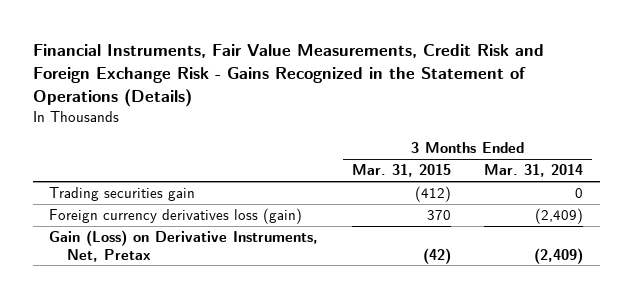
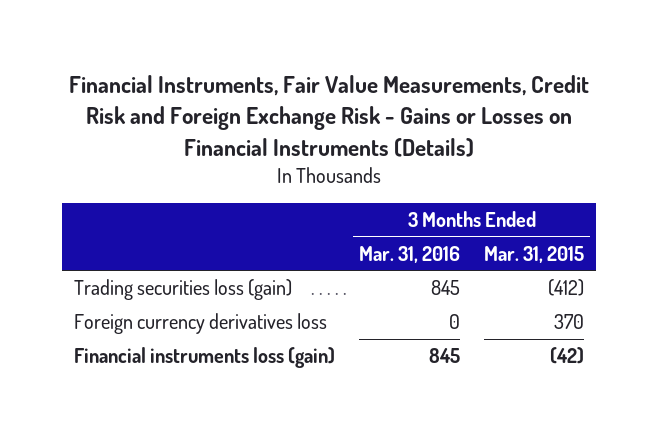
[32,43,544,107] Financial Instruments, Fair Value Measurements, Credit Risk and Foreign Exchange Risk - Gains Recognized in the Statement of Operations (Details) -> [69,75,590,157] Financial Instruments, Fair Value Measurements, Credit Risk and Foreign Exchange Risk - Gains or Losses on Financial Instruments (Details)
[484,164,584,178] Mar. 31, 2014 -> none
none -> [359,245,461,263] Mar. 31, 2016
[49,187,196,202] Trading securities gain -> [74,279,293,301] Trading securities loss (gain)
[49,208,303,225] Foreign currency derivatives loss (gain) -> [74,313,328,335] Foreign currency derivatives loss
[49,230,319,262] Gain (Loss) on Derivative Instruments, Net, Pretax -> [74,347,336,369] Financial instruments loss (gain)

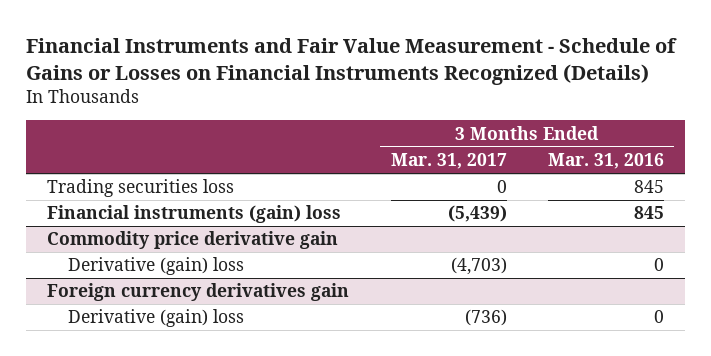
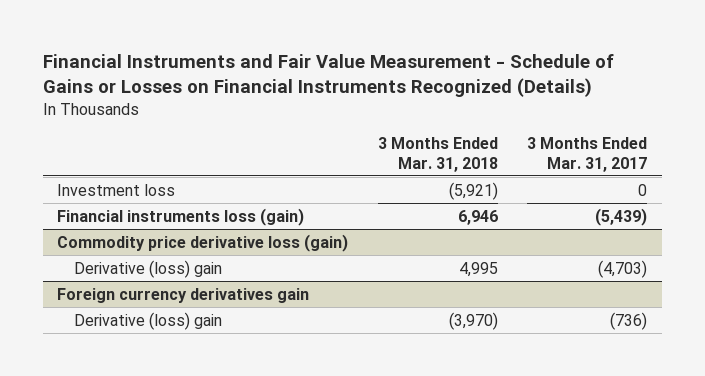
[548,153,665,170] Mar. 31, 2016 -> none
none -> [377,137,498,172] 3 Months Ended Mar. 31, 2018
[47,179,235,198] Trading securities loss -> none
none -> [57,183,176,196] Investment loss
[47,205,342,224] Financial instruments (gain) loss -> [57,207,305,226] Financial instruments loss (gain)
[47,231,339,250] Commodity price derivative gain -> [57,233,349,252] Commodity price derivative loss (gain)
[67,257,244,276] Derivative (gain) loss -> [74,259,223,278] Derivative (loss) gain
[67,309,244,328] Derivative (gain) loss -> [74,311,223,330] Derivative (loss) gain

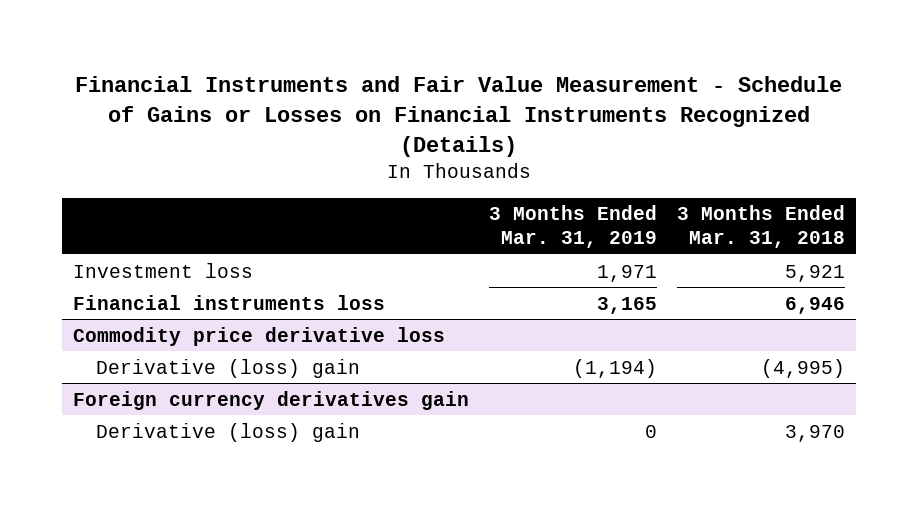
[527,137,648,172] 3 Months Ended Mar. 31, 2017 -> none
none -> [488,205,657,249] 3 Months Ended Mar. 31, 2019
[448,181,498,200] (5,921) -> [785,264,846,282] 5,921
[57,207,305,226] Financial instruments loss (gain) -> [72,294,385,310] Financial instruments loss
[57,233,349,252] Commodity price derivative loss (gain) -> [72,326,445,346] Commodity price derivative loss
[458,261,498,277] 4,995 -> [761,358,846,378] (4,995)
[448,311,498,330] (3,970) -> [785,424,846,442] 3,970

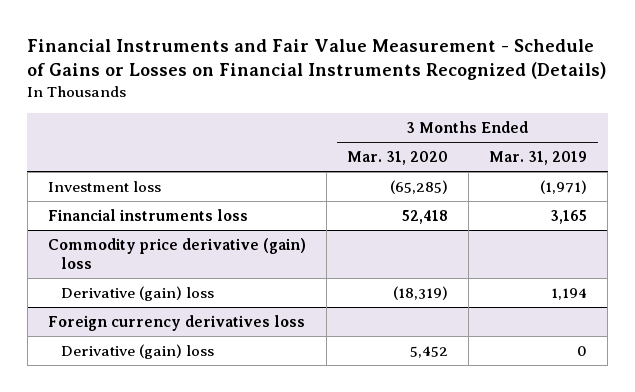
[677,205,846,249] 3 Months Ended Mar. 31, 2018 -> none
none -> [346,151,448,166] Mar. 31, 2020
[596,264,657,282] 1,971 -> [540,180,588,195] (1,971)
[72,326,445,346] Commodity price derivative loss -> [47,238,306,269] Commodity price derivative (gain) loss
[95,358,360,378] Derivative (loss) gain -> [61,286,215,302] Derivative (gain) loss
[572,358,657,378] (1,194) -> [551,288,588,301] 1,194
[72,390,469,410] Foreign currency derivatives gain -> [47,315,305,332] Foreign currency derivatives loss
[95,422,360,442] Derivative (loss) gain -> [61,344,215,360] Derivative (gain) loss

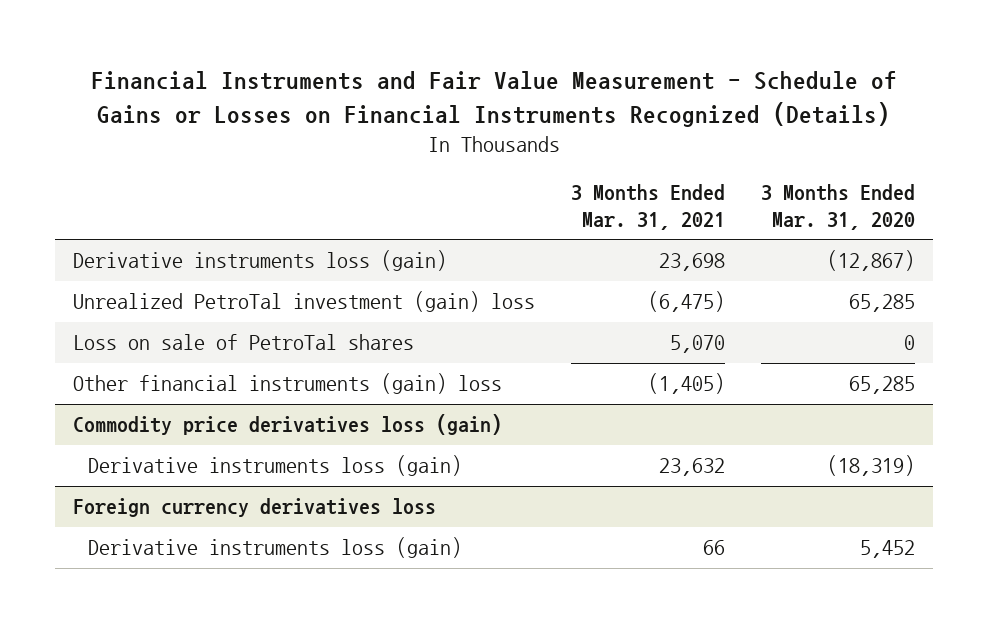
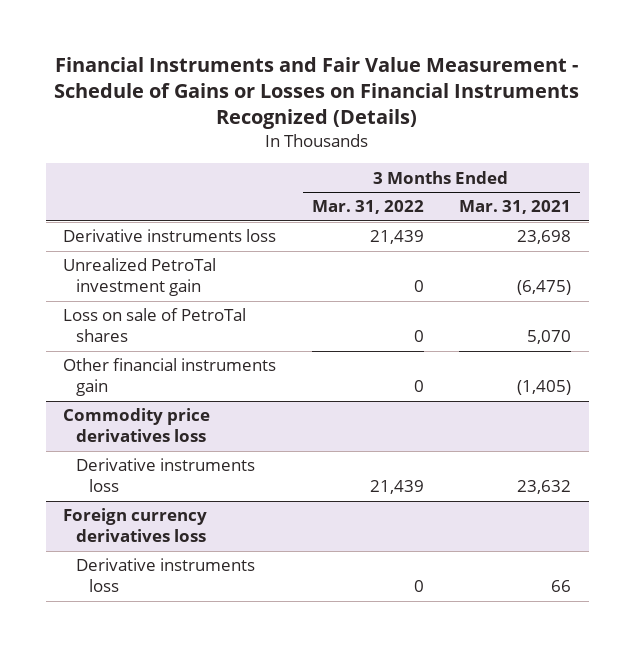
[761,184,916,231] 3 Months Ended Mar. 31, 2020 -> none
none -> [311,200,424,215] Mar. 31, 2022
[73,250,448,272] Derivative instruments loss (gain) -> [63,229,277,243] Derivative instruments loss
[73,291,536,313] Unrealized PetroTal investment (gain) loss -> [63,258,217,297] Unrealized PetroTal investment gain
[73,373,503,395] Other financial instruments (gain) loss -> [63,358,277,397] Other financial instruments gain
[73,414,503,436] Commodity price derivatives loss (gain) -> [63,408,211,443] Commodity price derivatives loss
[88,455,463,477] Derivative instruments loss (gain) -> [76,458,256,493] Derivative instruments loss
[88,537,463,559] Derivative instruments loss (gain) -> [76,558,256,593] Derivative instruments loss

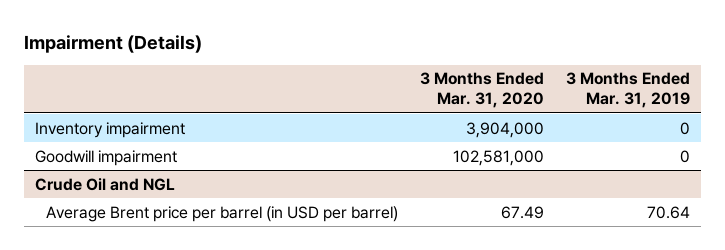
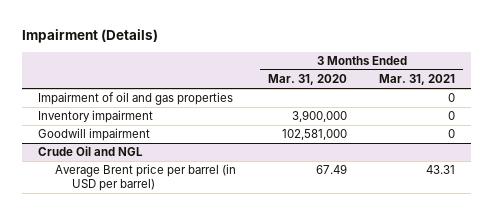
[566,72,691,109] 3 Months Ended Mar. 31, 2019 -> none
none -> [379,74,456,86] Mar. 31, 2021
none -> [37,92,233,106] Impairment of oil and gas properties
[466,121,545,138] 3,904,000 -> [292,110,348,123] 3,900,000

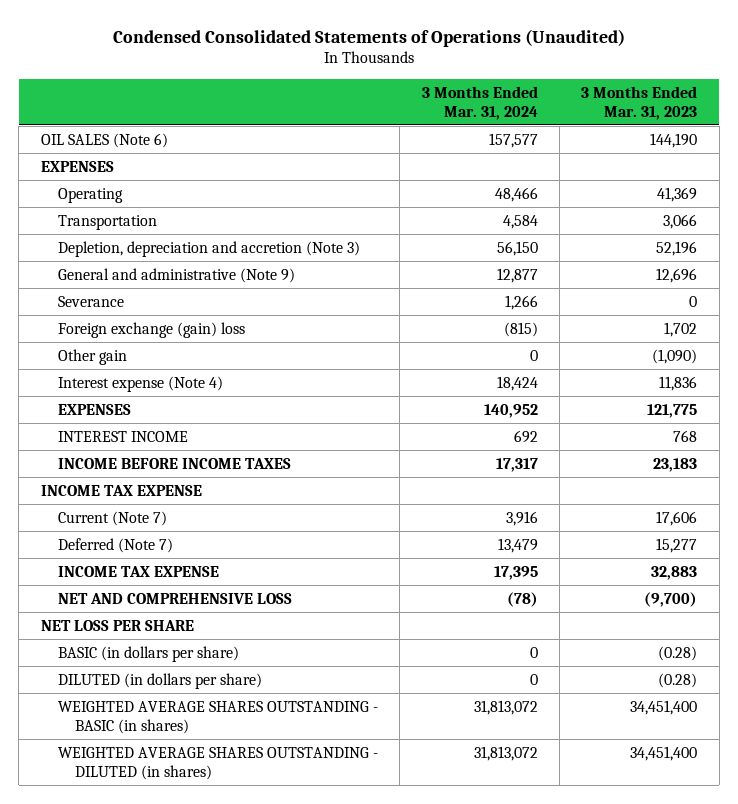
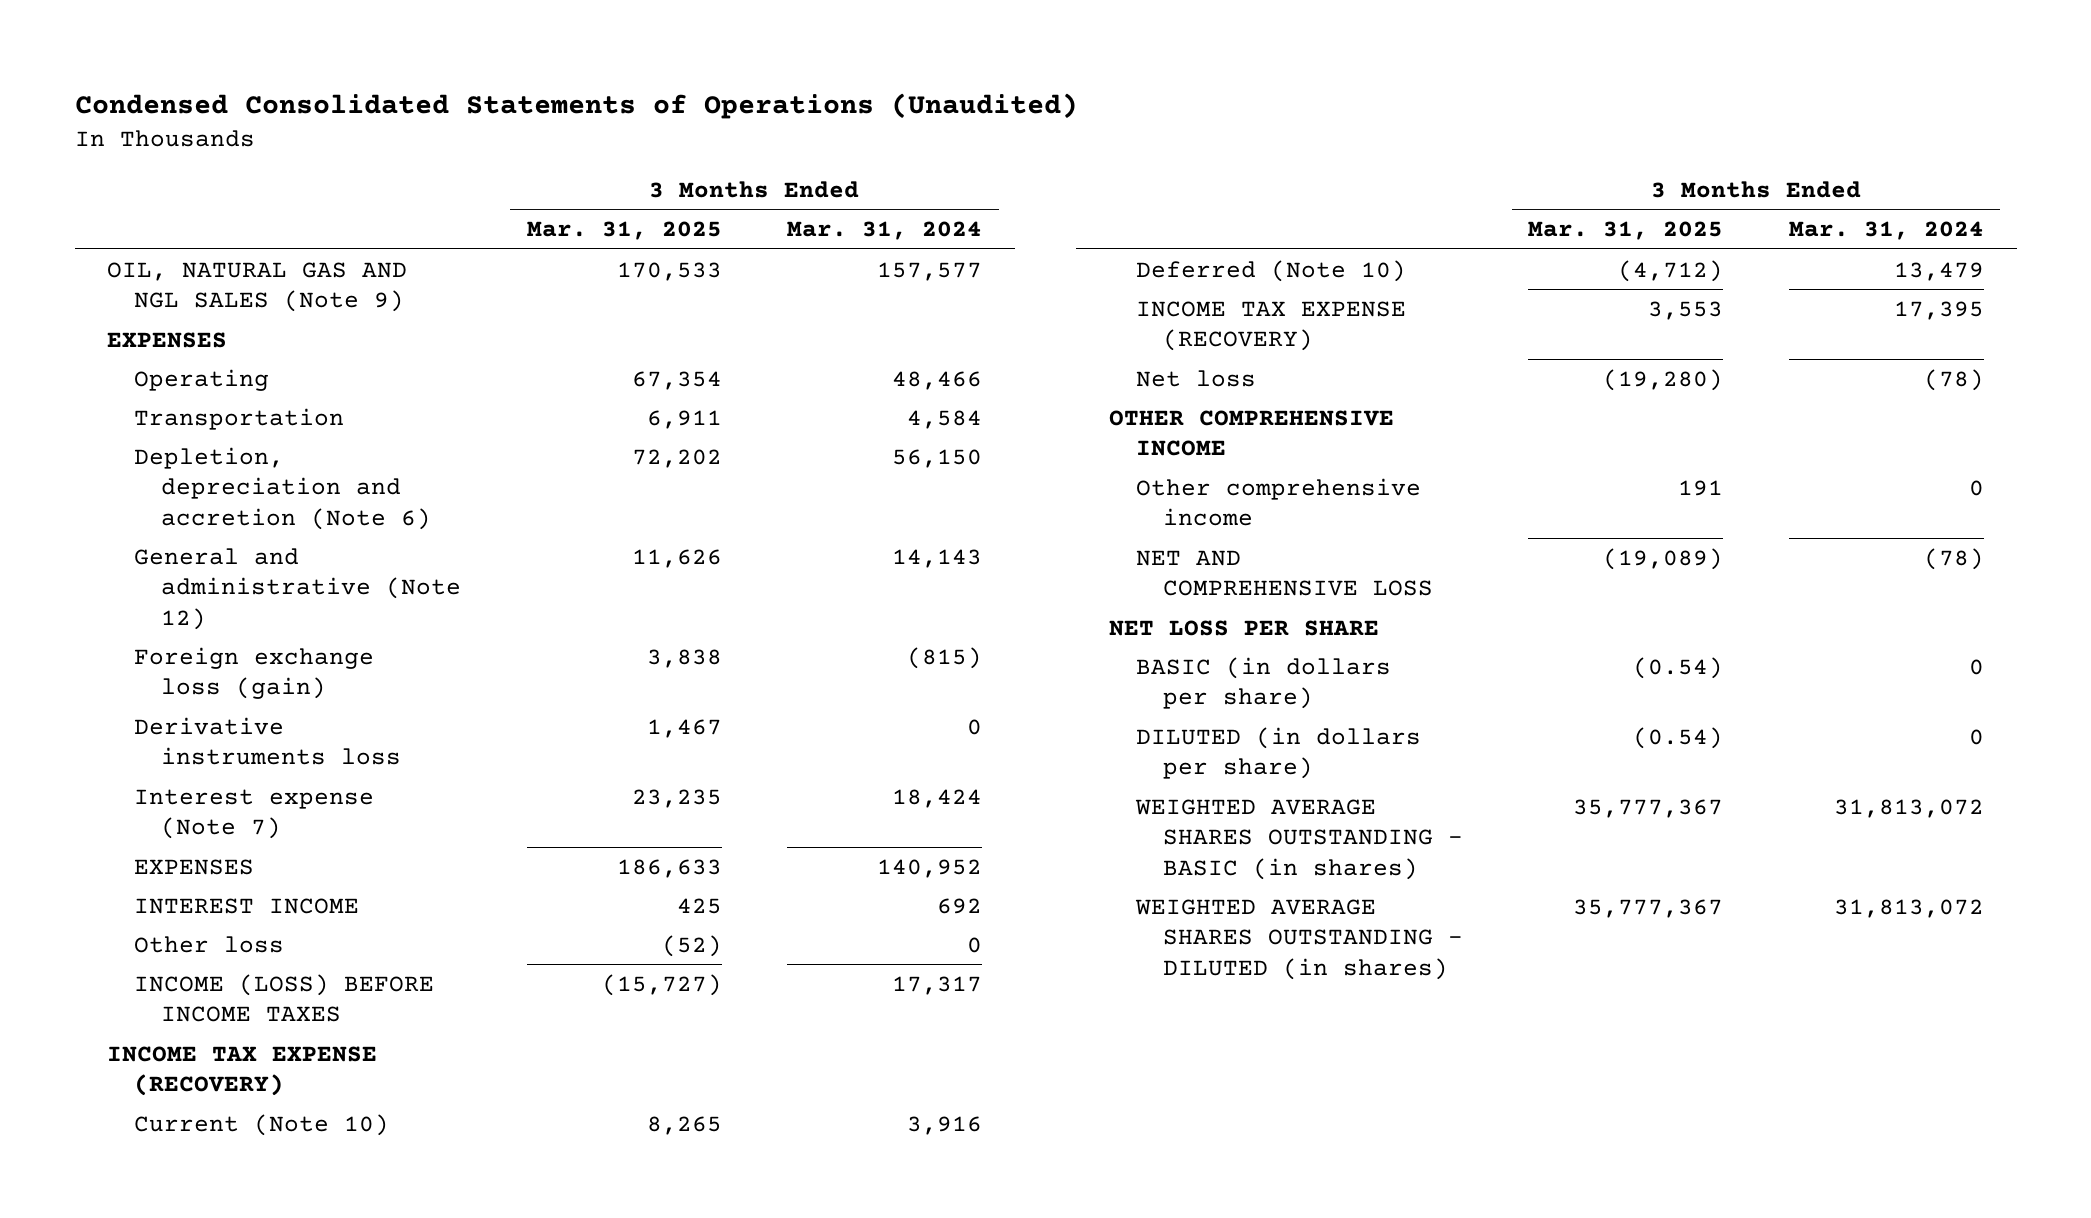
[581,85,698,120] 3 Months Ended Mar. 31, 2023 -> none
none -> [526,221,722,241] Mar. 31, 2025
[40,132,168,148] OIL SALES (Note 6) -> [107,261,408,313] OIL, NATURAL GAS AND NGL SALES (Note 9)
[57,295,124,307] Severance -> none
[57,348,127,365] Other gain -> none
[57,240,360,257] Depletion, depreciation and accretion (Note 3) -> [134,446,432,530] Depletion, depreciation and accretion (Note 6)
[57,267,295,283] General and administrative (Note 9) -> [134,547,462,630] General and administrative (Note 12)
[496,267,538,283] 12,877 -> [892,548,983,568] 14,143
[57,321,245,338] Foreign exchange (gain) loss -> [134,646,375,700] Foreign exchange loss (gain)
none -> [134,716,402,766] Derivative instruments loss
[57,375,223,392] Interest expense (Note 4) -> [134,788,375,840] Interest expense (Note 7)
none -> [134,935,285,953] Other loss
[57,457,291,469] INCOME BEFORE INCOME TAXES -> [134,973,435,1023] INCOME (LOSS) BEFORE INCOME TAXES
[40,484,202,496] INCOME TAX EXPENSE -> [107,1045,378,1097] INCOME TAX EXPENSE (RECOVERY)
[57,510,167,526] Current (Note 7) -> [134,1113,390,1136] Current (Note 10)
[57,537,173,553] Deferred (Note 7) -> [1136,259,1407,282] Deferred (Note 10)
[57,565,219,577] INCOME TAX EXPENSE -> [1136,300,1407,352] INCOME TAX EXPENSE (RECOVERY)
none -> [1136,369,1257,387] Net loss
none -> [1109,409,1395,457] OTHER COMPREHENSIVE INCOME
none -> [1136,477,1422,527] Other comprehensive income

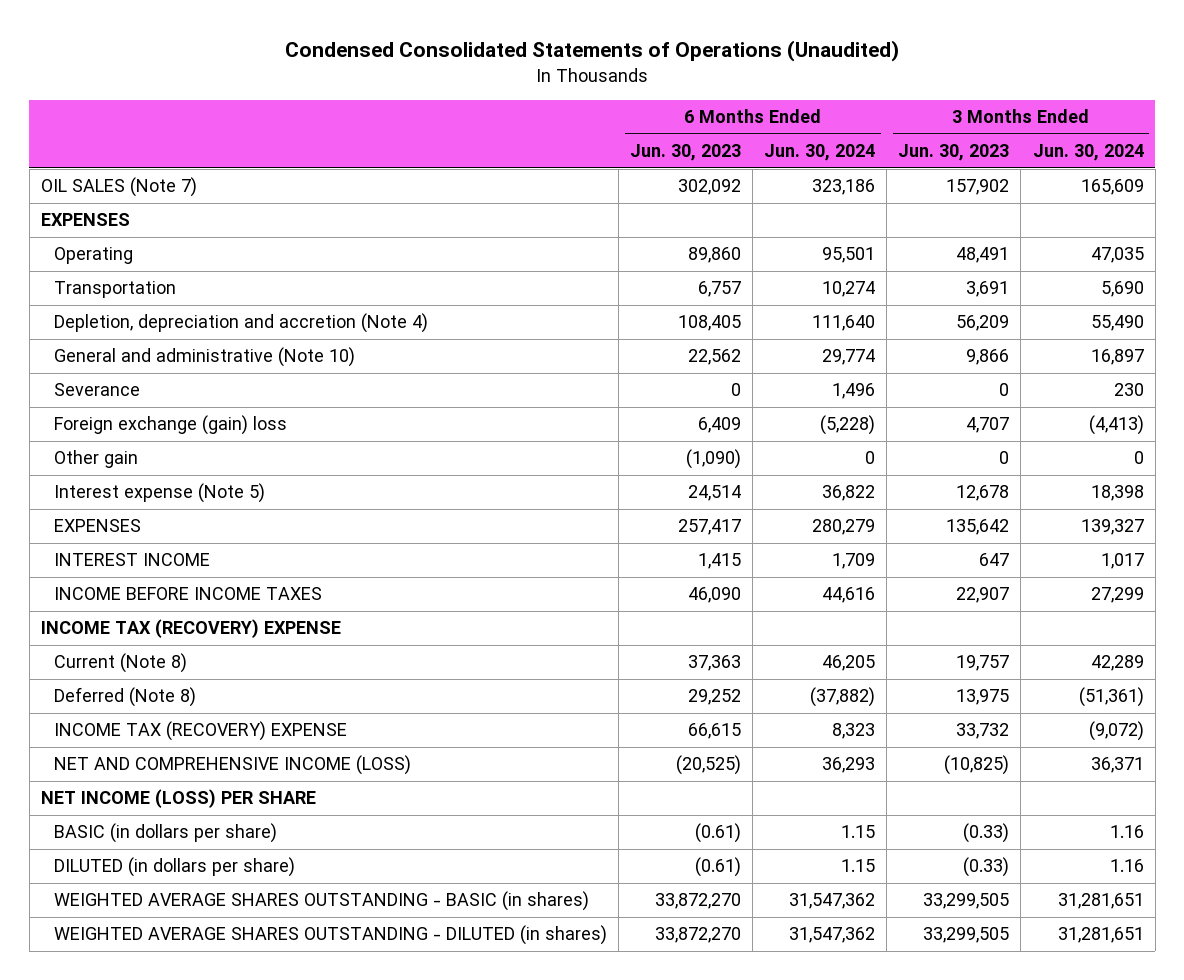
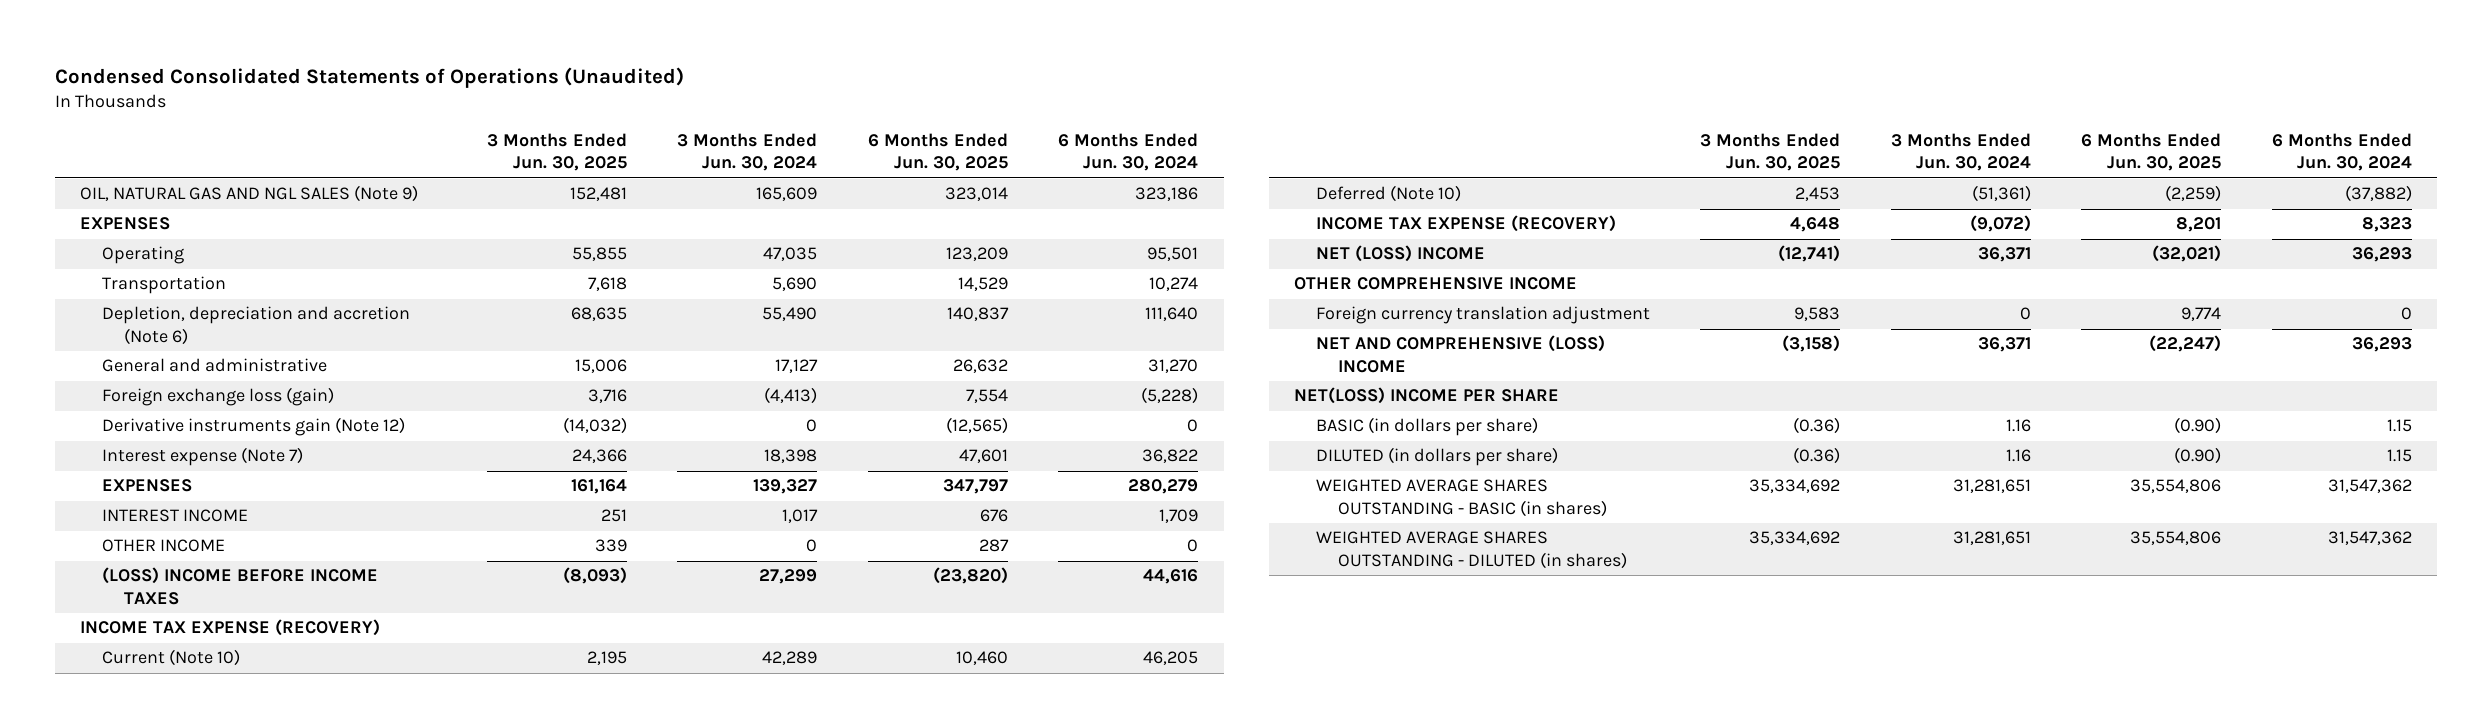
[630,144,742,162] Jun. 30, 2023 -> none
[898,144,1010,162] Jun. 30, 2023 -> none
none -> [486,132,627,172] 3 Months Ended Jun. 30, 2025
none -> [867,132,1008,172] 6 Months Ended Jun. 30, 2025
[40,177,197,198] OIL SALES (Note 7) -> [80,185,419,203] OIL, NATURAL GAS AND NGL SALES (Note 9)
[54,383,141,397] Severance -> none
[54,450,139,469] Other gain -> none
[54,313,429,334] Depletion, depreciation and accretion (Note 4) -> [102,306,411,346] Depletion, depreciation and accretion (Note 6)
[54,347,356,368] General and administrative (Note 10) -> [102,358,328,373] General and administrative
[822,349,876,366] 29,774 -> [1148,359,1199,374] 31,270
[1090,349,1144,366] 16,897 -> [775,359,819,374] 17,127
[54,415,288,436] Foreign exchange (gain) loss -> [102,387,335,407] Foreign exchange loss (gain)
none -> [102,417,406,437] Derivative instruments gain (Note 12)
[54,483,266,504] Interest expense (Note 5) -> [102,447,304,467] Interest expense (Note 7)
none -> [102,539,226,553] OTHER INCOME
[54,587,323,601] INCOME BEFORE INCOME TAXES -> [102,567,379,606] (LOSS) INCOME BEFORE INCOME TAXES
[40,619,341,639] INCOME TAX (RECOVERY) EXPENSE -> [80,619,381,637] INCOME TAX EXPENSE (RECOVERY)
[54,653,188,674] Current (Note 8) -> [102,649,241,667] Current (Note 10)
[54,687,197,708] Deferred (Note 8) -> [1315,185,1461,203] Deferred (Note 10)
[54,721,348,742] INCOME TAX (RECOVERY) EXPENSE -> [1315,215,1616,233] INCOME TAX EXPENSE (RECOVERY)
[54,755,412,776] NET AND COMPREHENSIVE INCOME (LOSS) -> [1315,245,1485,263] NET (LOSS) INCOME
none -> [1293,277,1577,291] OTHER COMPREHENSIVE INCOME
none -> [1315,306,1650,325] Foreign currency translation adjustment
none -> [1315,335,1605,374] NET AND COMPREHENSIVE (LOSS) INCOME
[40,789,316,809] NET INCOME (LOSS) PER SHARE -> [1293,387,1559,405] NET(LOSS) INCOME PER SHARE

